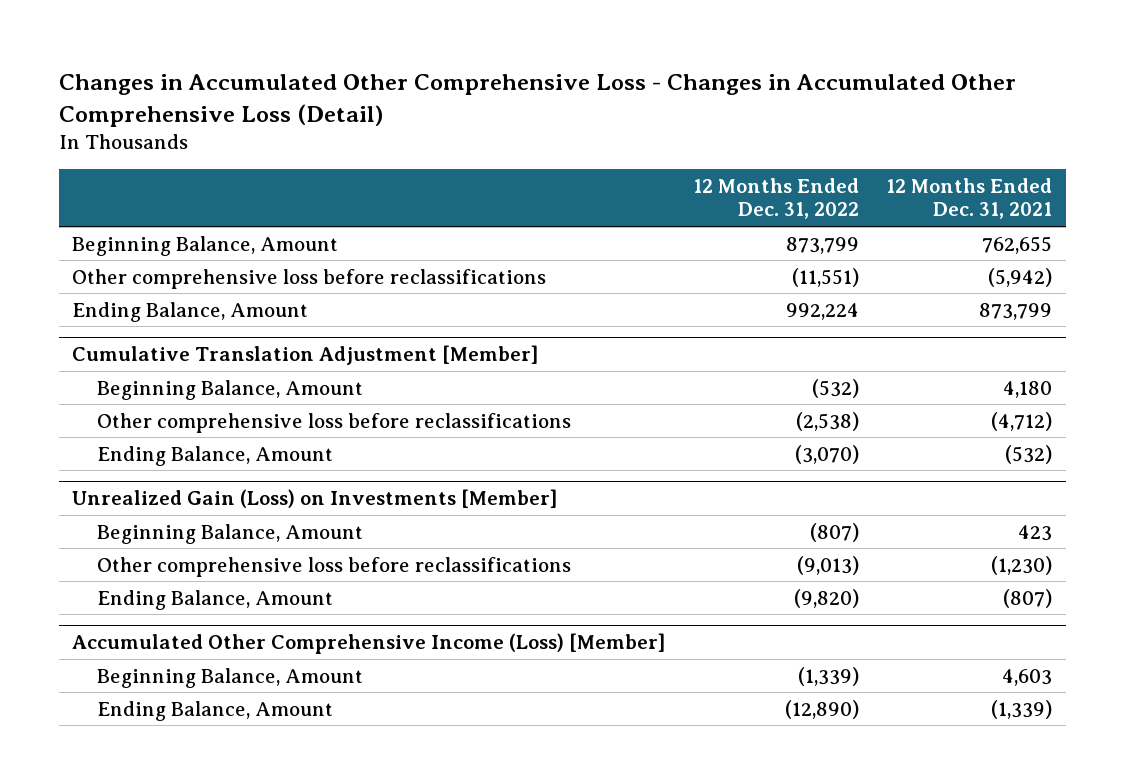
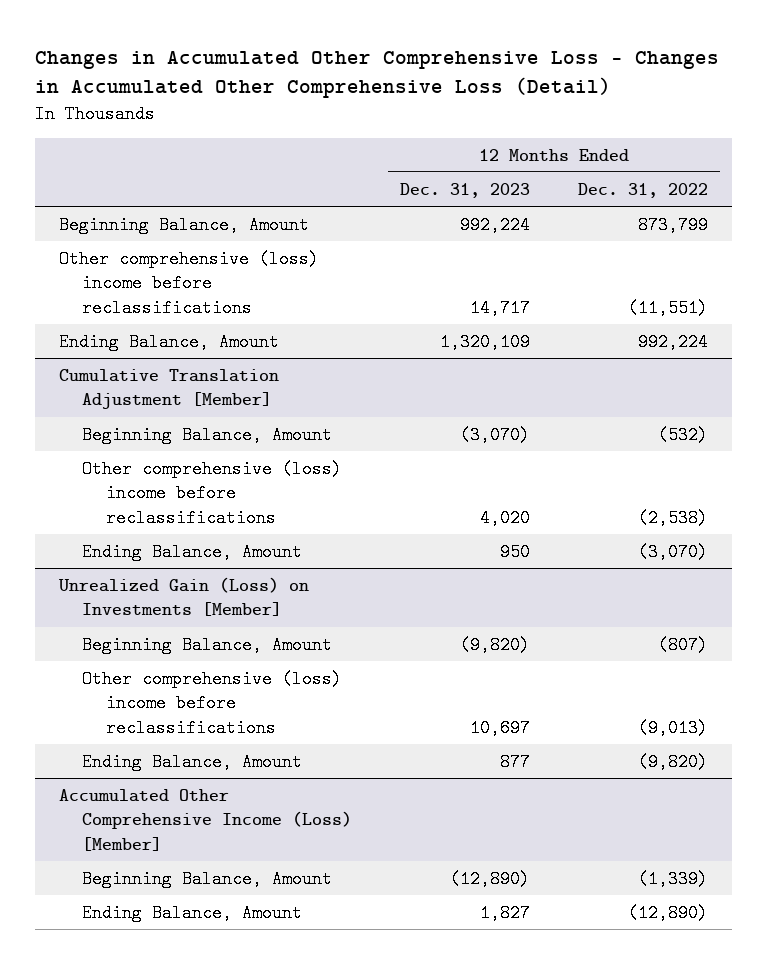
[886,177,1053,220] 12 Months Ended Dec. 31, 2021 -> none
none -> [400,182,531,198] Dec. 31, 2023
[72,268,547,289] Other comprehensive loss before reclassifications -> [58,249,319,317] Other comprehensive (loss) income before reclassifications
[97,412,572,433] Other comprehensive loss before reclassifications -> [82,459,343,527] Other comprehensive (loss) income before reclassifications
[97,556,572,577] Other comprehensive loss before reclassifications -> [82,669,343,737] Other comprehensive (loss) income before reclassifications

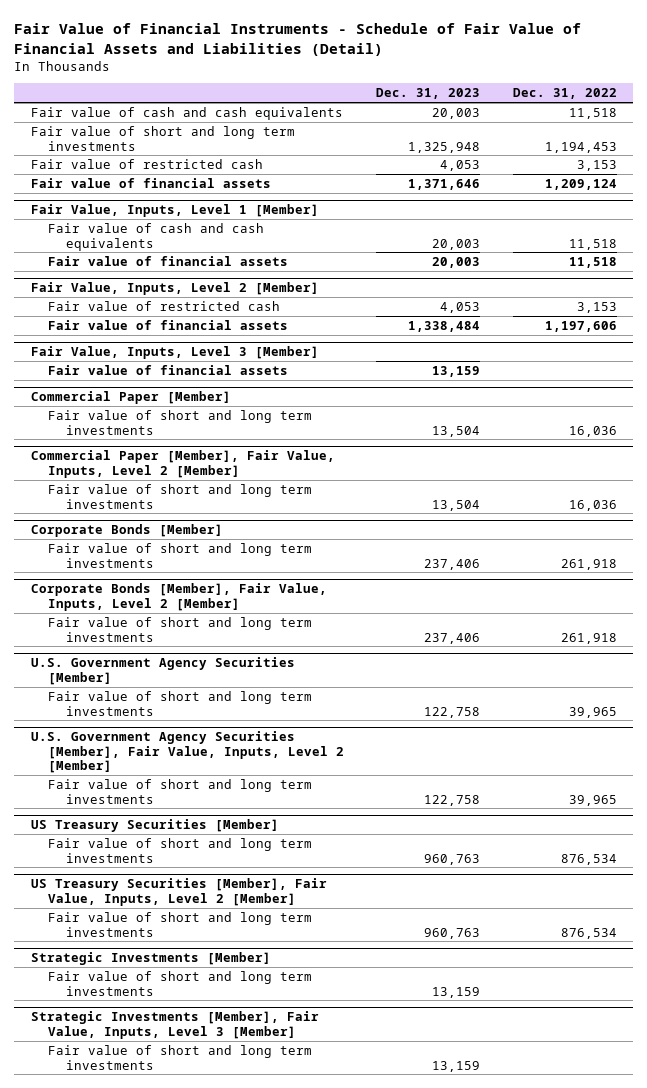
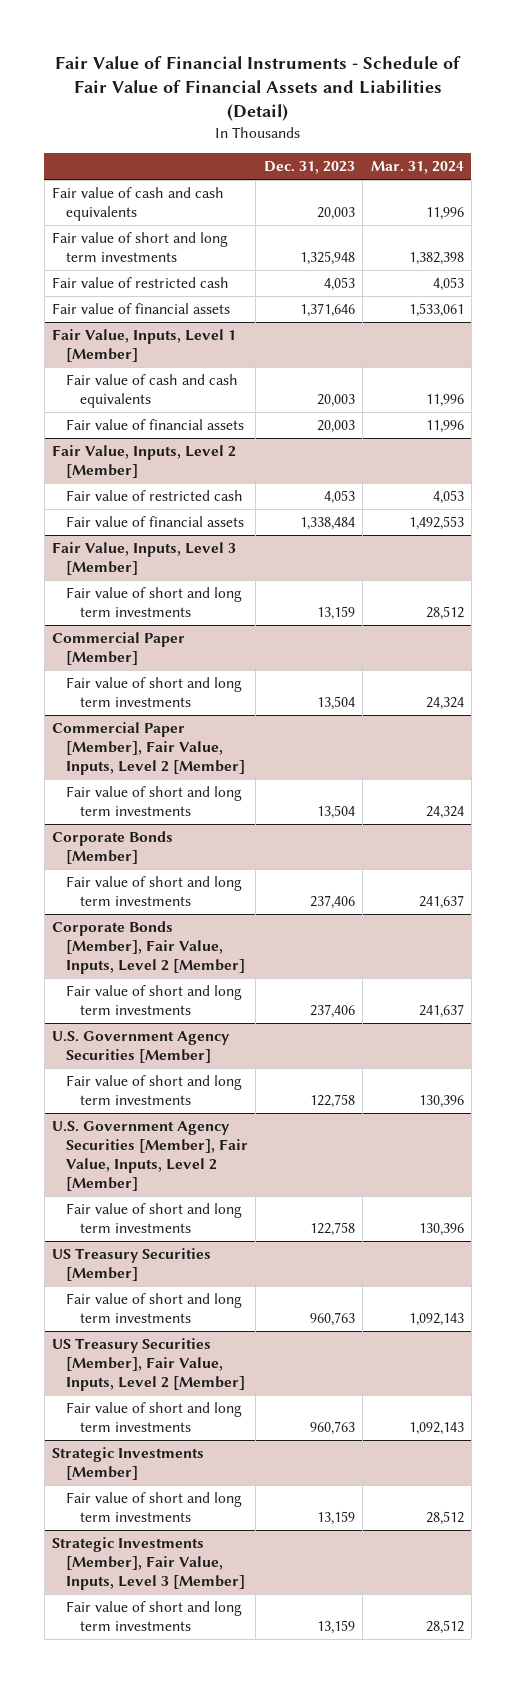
[512,88,617,100] Dec. 31, 2022 -> none
none -> [370,161,464,175] Mar. 31, 2024
[48,364,289,375] Fair value of financial assets -> [66,586,243,617] Fair value of short and long term investments

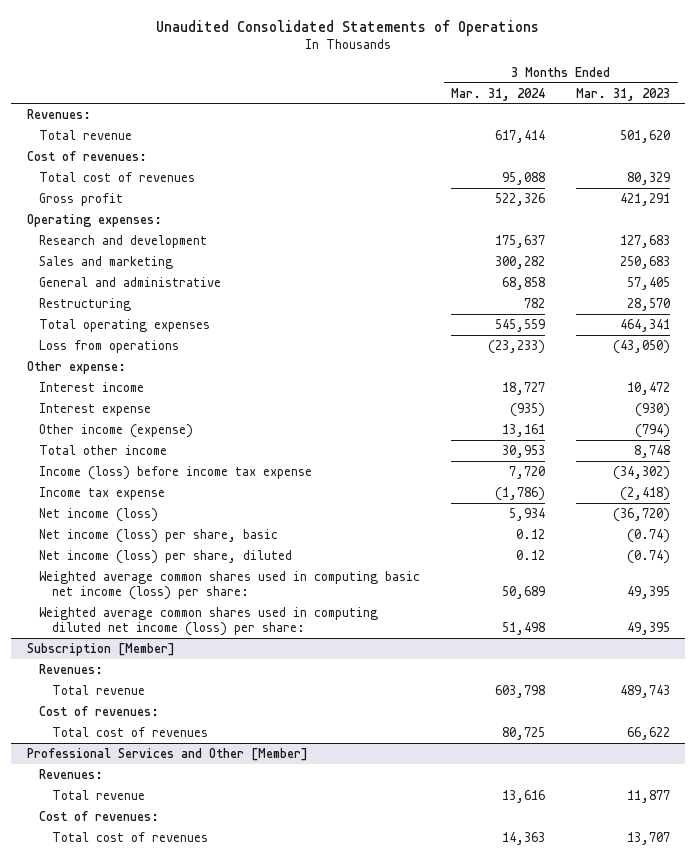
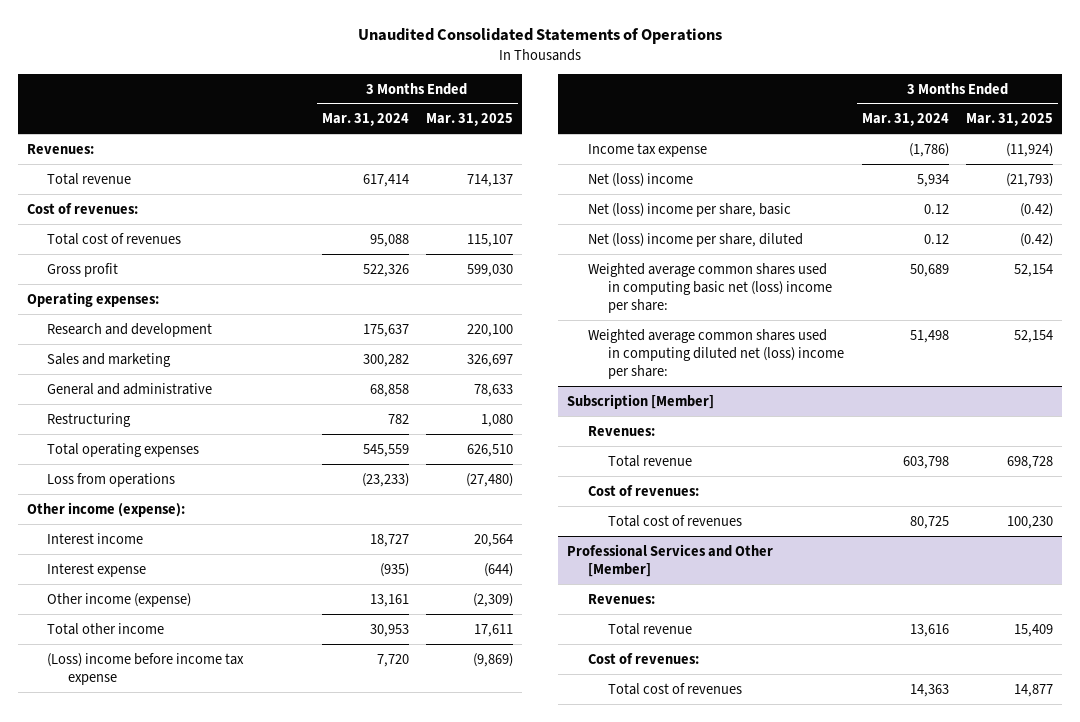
[575,87,670,101] Mar. 31, 2023 -> none
none -> [426,113,514,127] Mar. 31, 2025
[26,360,126,374] Other expense: -> [26,501,185,517] Other income (expense):
[39,465,313,480] Income (loss) before income tax expense -> [47,652,245,685] (Loss) income before income tax expense
[39,507,159,522] Net income (loss) -> [587,172,693,187] Net (loss) income
[39,528,279,543] Net income (loss) per share, basic -> [587,202,791,217] Net (loss) income per share, basic
[39,549,293,564] Net income (loss) per share, diluted -> [587,232,803,247] Net (loss) income per share, diluted
[39,570,421,601] Weighted average common shares used in computing basic net income (loss) per share: -> [587,262,833,314] Weighted average common shares used in computing basic net (loss) income per share:
[39,606,379,637] Weighted average common shares used in computing diluted net income (loss) per share: -> [587,328,845,380] Weighted average common shares used in computing diluted net (loss) income per share:

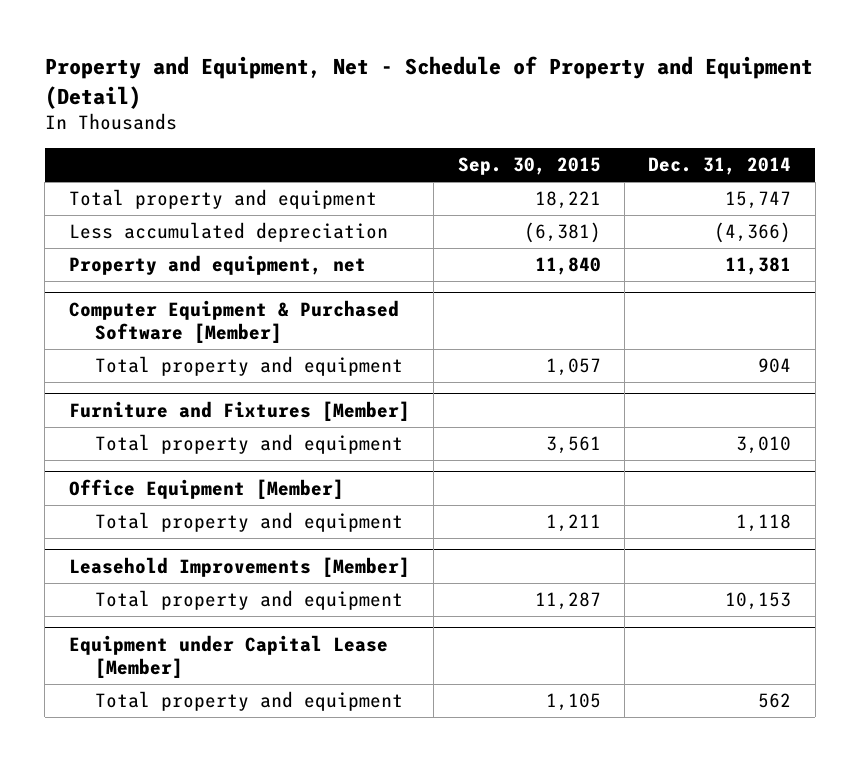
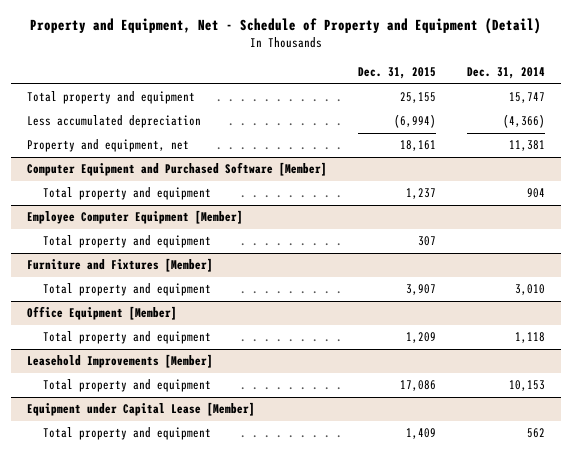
[457,157,601,176] Sep. 30, 2015 -> none
none -> [358,67,437,80] Dec. 31, 2015
[68,299,399,344] Computer Equipment & Purchased Software [Member] -> [26,162,327,177] Computer Equipment and Purchased Software [Member]
none -> [26,210,243,225] Employee Computer Equipment [Member]
none -> [42,235,211,249] Total property and equipment

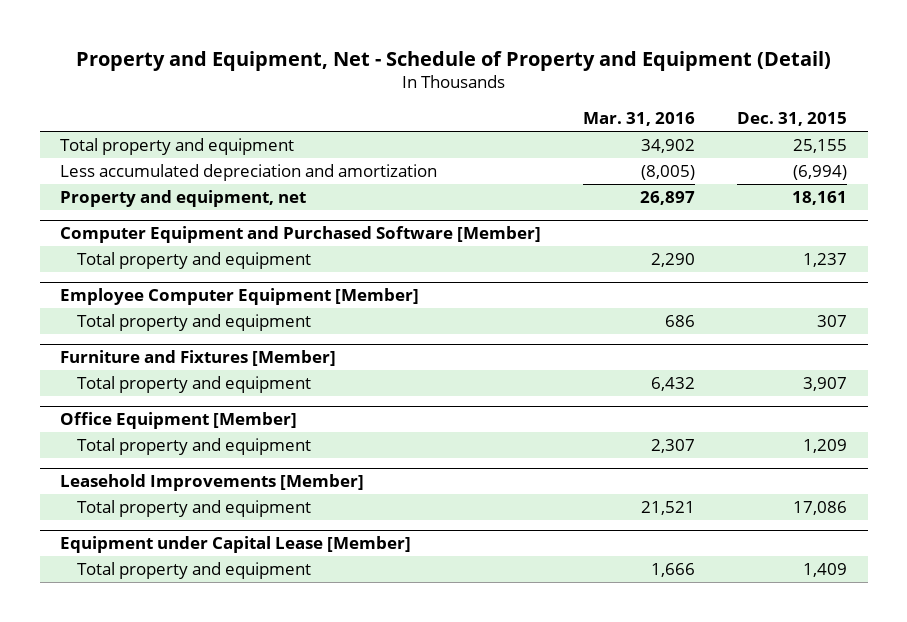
[467,67,546,80] Dec. 31, 2014 -> none
none -> [583,112,696,127] Mar. 31, 2016
[26,115,201,129] Less accumulated depreciation -> [60,163,438,181] Less accumulated depreciation and amortization

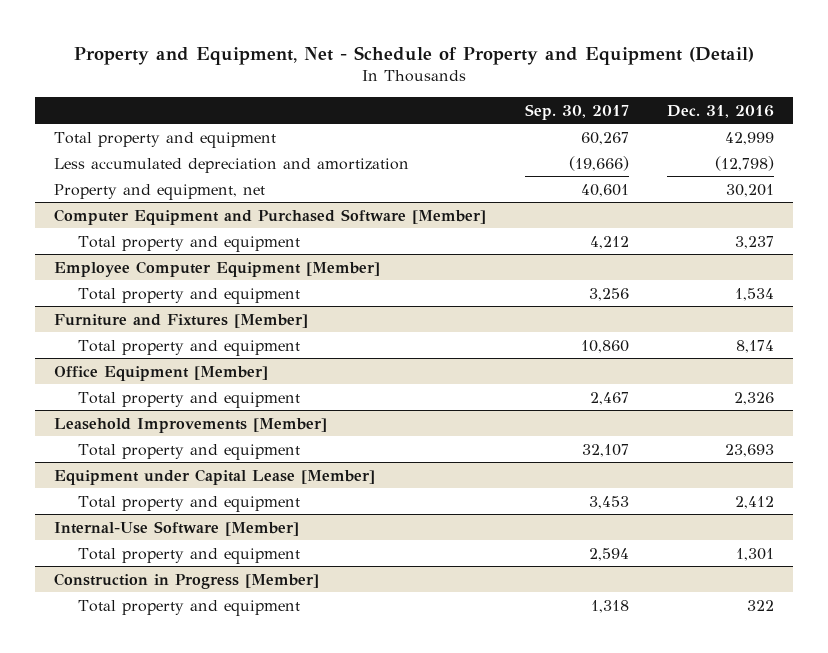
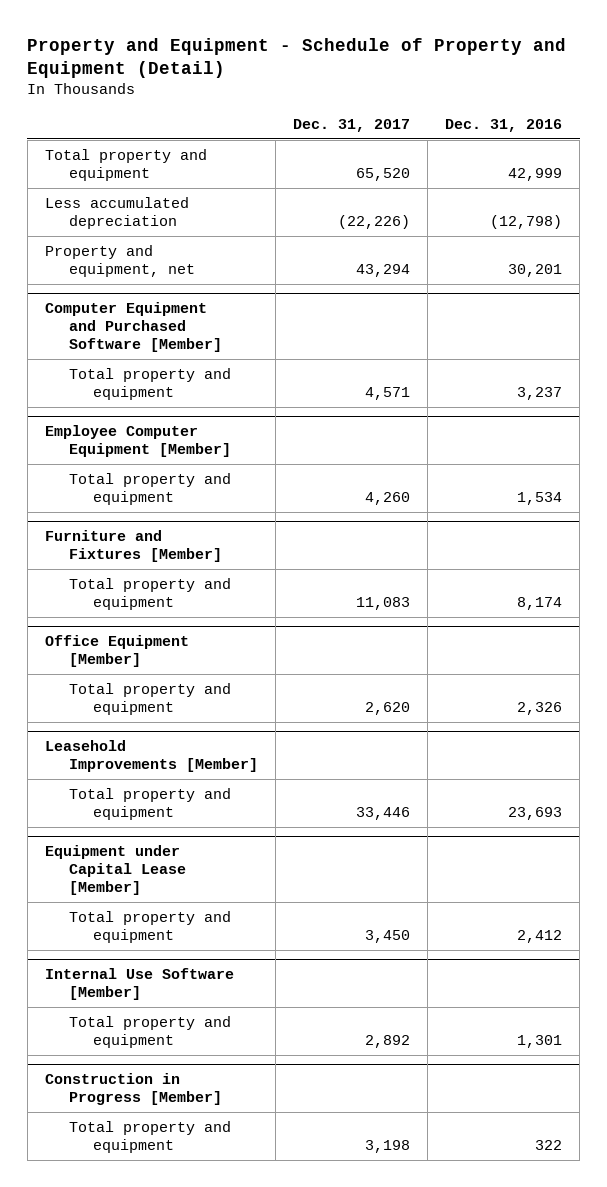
[74,45,755,65] Property and Equipment, Net - Schedule of Property and Equipment (Detail) -> [27,37,567,79] Property and Equipment - Schedule of Property and Equipment (Detail)
[524,103,629,120] Sep. 30, 2017 -> none
none -> [293,119,411,133] Dec. 31, 2017
[54,157,410,173] Less accumulated depreciation and amortization -> [45,196,190,229] Less accumulated depreciation
[54,520,300,536] Internal-Use Software [Member] -> [45,967,235,1000] Internal Use Software [Member]

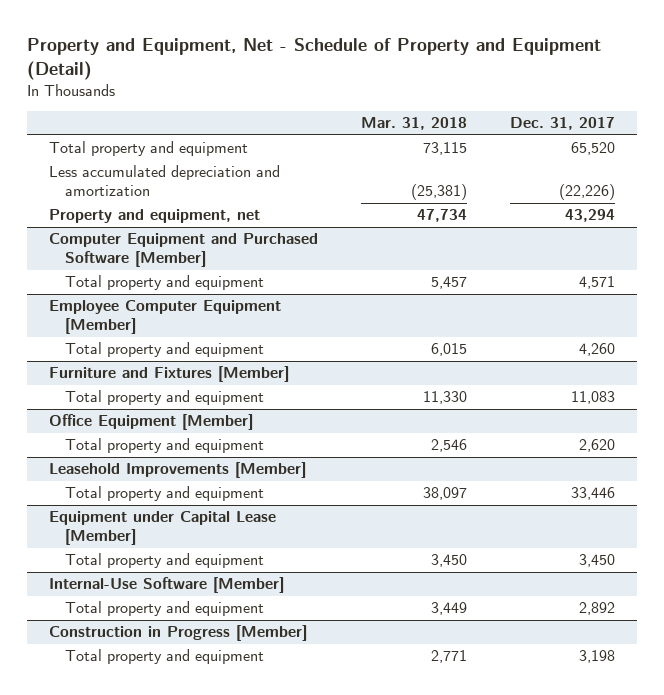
[27,37,567,79] Property and Equipment - Schedule of Property and Equipment (Detail) -> [27,38,602,81] Property and Equipment, Net - Schedule of Property and Equipment (Detail)
[445,119,563,133] Dec. 31, 2016 -> none
none -> [361,117,468,131] Mar. 31, 2018
[45,196,190,229] Less accumulated depreciation -> [49,165,281,197] Less accumulated depreciation and amortization
[45,967,235,1000] Internal Use Software [Member] -> [49,577,285,594] Internal-Use Software [Member]

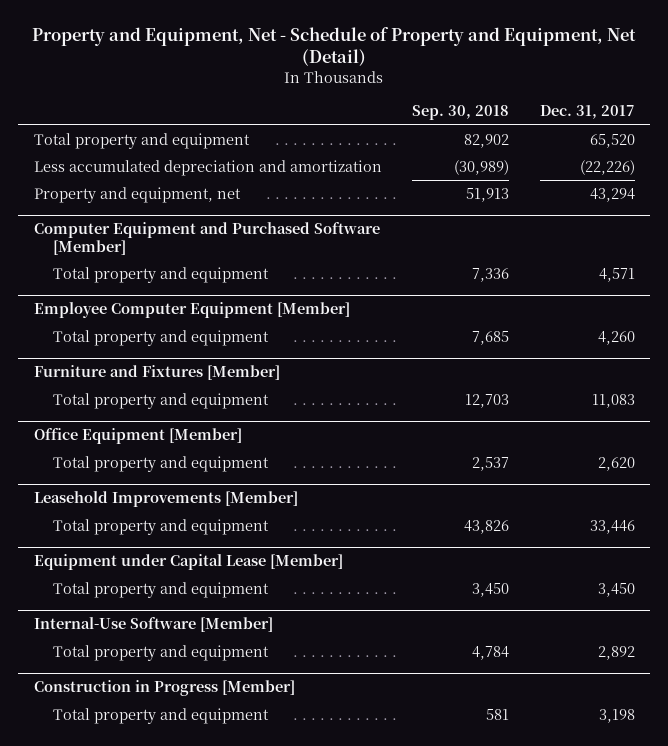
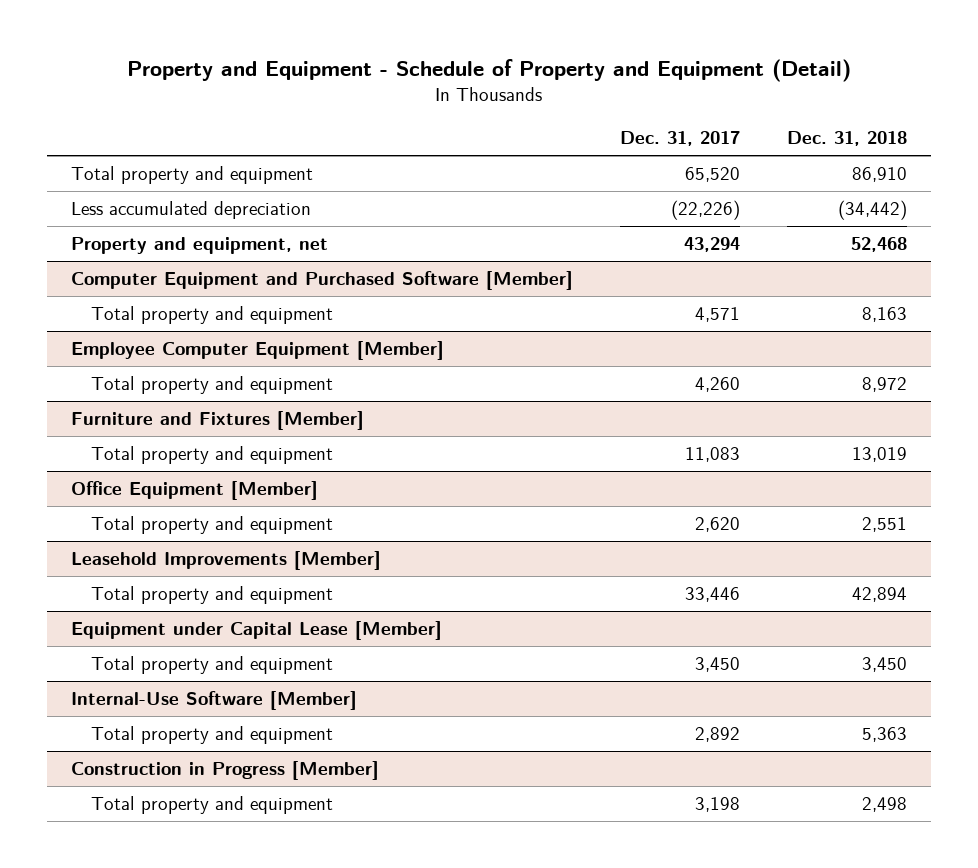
[32,26,637,67] Property and Equipment, Net - Schedule of Property and Equipment, Net (Detail) -> [126,59,851,83] Property and Equipment - Schedule of Property and Equipment (Detail)
[412,105,510,121] Sep. 30, 2018 -> none
none -> [787,131,908,147] Dec. 31, 2018
[33,159,382,176] Less accumulated depreciation and amortization -> [70,201,311,220] Less accumulated depreciation

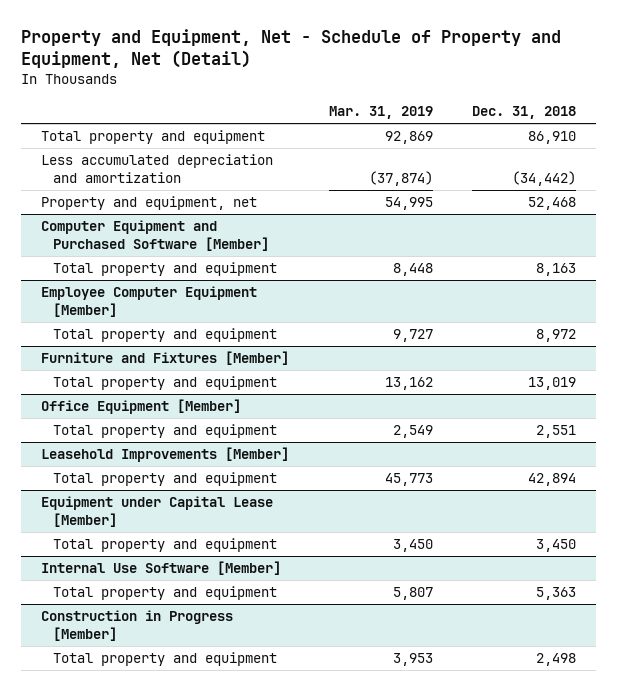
[126,59,851,83] Property and Equipment - Schedule of Property and Equipment (Detail) -> [21,29,562,69] Property and Equipment, Net - Schedule of Property and Equipment, Net (Detail)
[619,131,740,147] Dec. 31, 2017 -> none
none -> [328,106,433,120] Mar. 31, 2019
[70,201,311,220] Less accumulated depreciation -> [41,154,274,183] Less accumulated depreciation and amortization
[70,691,357,711] Internal-Use Software [Member] -> [41,561,282,576] Internal Use Software [Member]

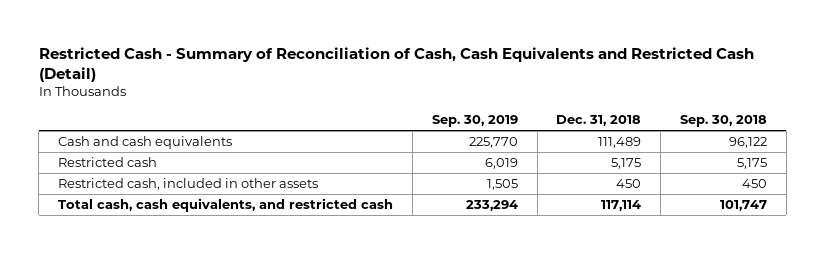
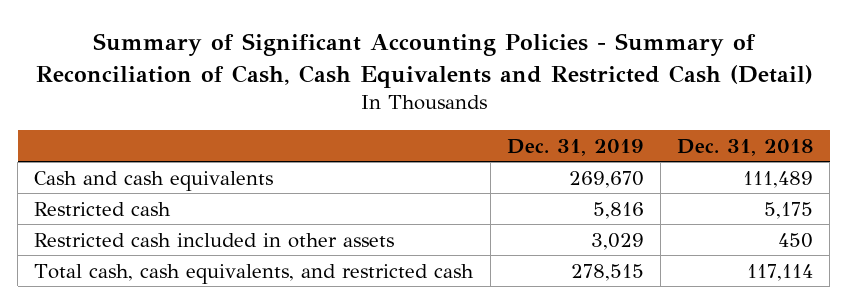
[38,46,754,83] Restricted Cash - Summary of Reconciliation of Cash, Cash Equivalents and Restricted Cash (Detail) -> [35,32,813,88] Summary of Significant Accounting Policies - Summary of Reconciliation of Cash, Cash Equivalents and Restricted Cash (Detail)
[431,115,518,128] Sep. 30, 2019 -> none
[680,115,768,128] Sep. 30, 2018 -> none
none -> [506,138,644,156] Dec. 31, 2019
[58,177,319,190] Restricted cash, included in other assets -> [34,232,395,248] Restricted cash included in other assets

